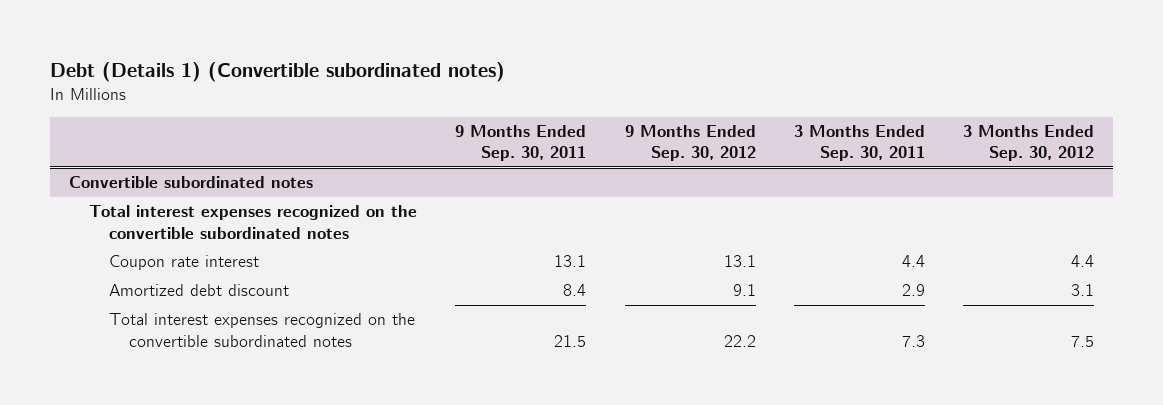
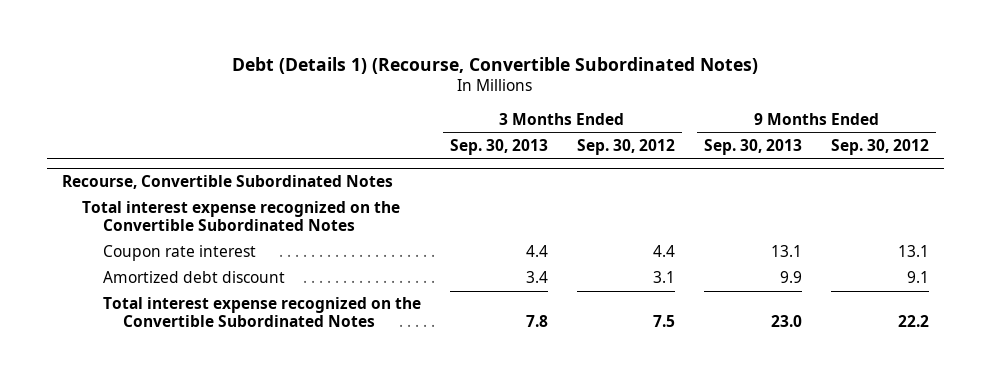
[49,61,505,82] Debt (Details 1) (Convertible subordinated notes) -> [232,56,759,74] Debt (Details 1) (Recourse, Convertible Subordinated Notes)
[455,125,587,162] 9 Months Ended Sep. 30, 2011 -> none
[793,125,925,162] 3 Months Ended Sep. 30, 2011 -> none
none -> [449,139,548,156] Sep. 30, 2013
none -> [704,139,803,156] Sep. 30, 2013
[69,176,314,189] Convertible subordinated notes -> [61,175,393,190] Recourse, Convertible Subordinated Notes
[89,205,418,239] Total interest expenses recognized on the convertible subordinated notes -> [82,201,401,232] Total interest expense recognized on the Convertible Subordinated Notes
[109,313,416,347] Total interest expenses recognized on the convertible subordinated notes -> [102,297,421,328] Total interest expense recognized on the Convertible Subordinated Notes

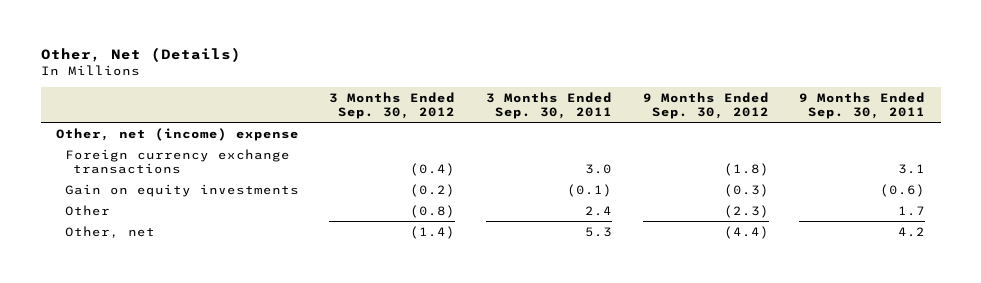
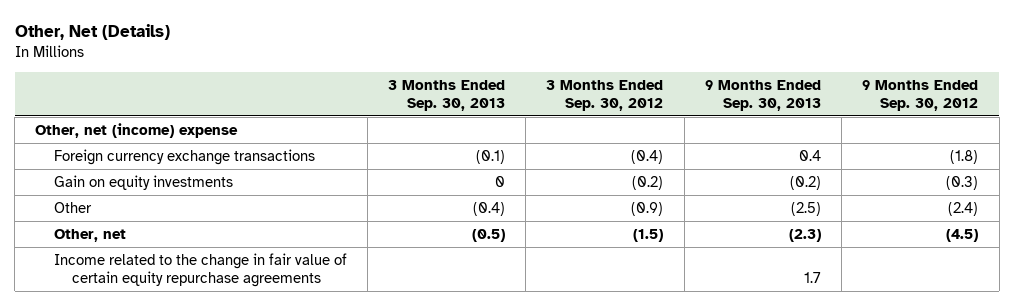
[486,91,613,119] 3 Months Ended Sep. 30, 2011 -> none
[799,91,926,119] 9 Months Ended Sep. 30, 2011 -> none
none -> [388,79,506,111] 3 Months Ended Sep. 30, 2013
none -> [704,79,821,111] 9 Months Ended Sep. 30, 2013
[410,204,456,218] (0.8) -> [631,201,664,216] (0.9)
[723,204,769,218] (2.3) -> [948,201,979,216] (2.4)
[410,225,456,239] (1.4) -> [633,228,664,242] (1.5)
[723,225,769,239] (4.4) -> [946,228,979,242] (4.5)
none -> [53,252,347,288] Income related to the change in fair value of certain equity repurchase agreements

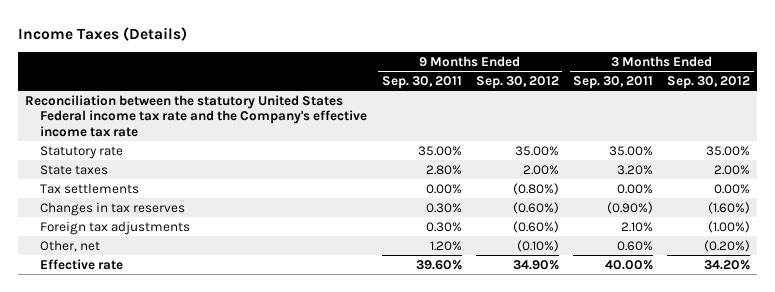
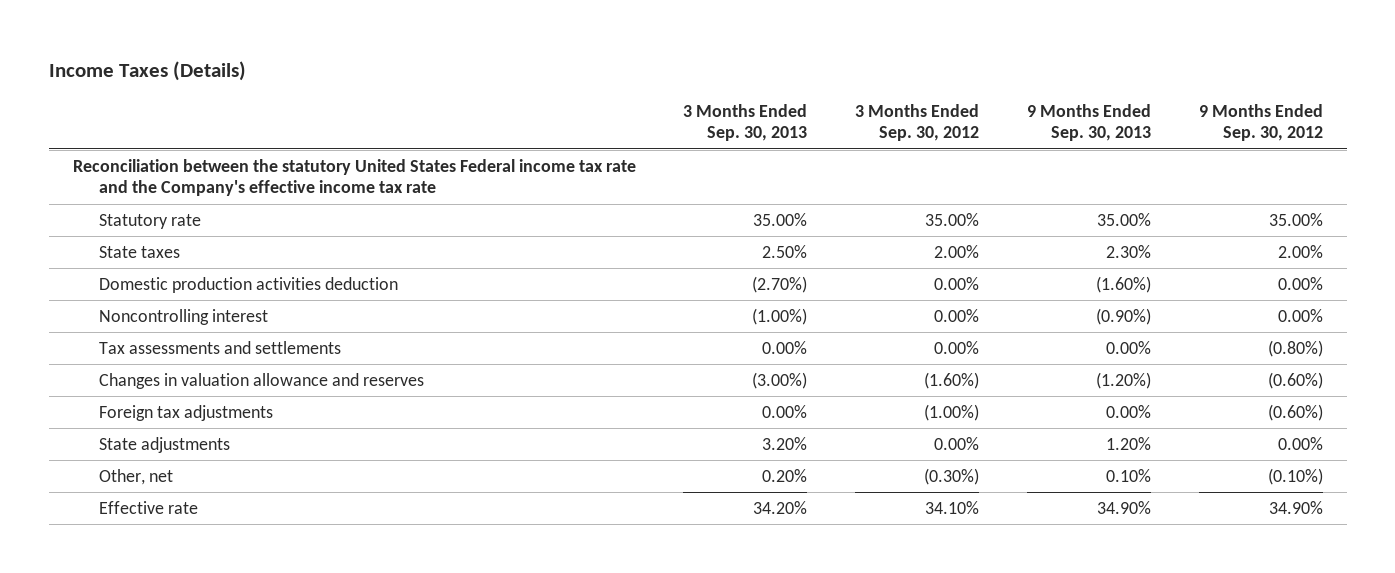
[381,75,462,89] Sep. 30, 2011 -> none
[573,75,654,89] Sep. 30, 2011 -> none
none -> [683,104,808,142] 3 Months Ended Sep. 30, 2013
none -> [1026,104,1151,142] 9 Months Ended Sep. 30, 2013
none -> [99,277,399,294] Domestic production activities deduction
none -> [99,309,269,326] Noncontrolling interest
[40,182,140,194] Tax settlements -> [99,341,342,355] Tax assessments and settlements
[40,201,186,216] Changes in tax reserves -> [99,373,425,390] Changes in valuation allowance and reserves
none -> [99,437,231,454] State adjustments
[704,239,751,252] (0.20%) -> [924,468,980,486] (0.30%)
[704,259,751,270] 34.20% -> [925,501,980,515] 34.10%

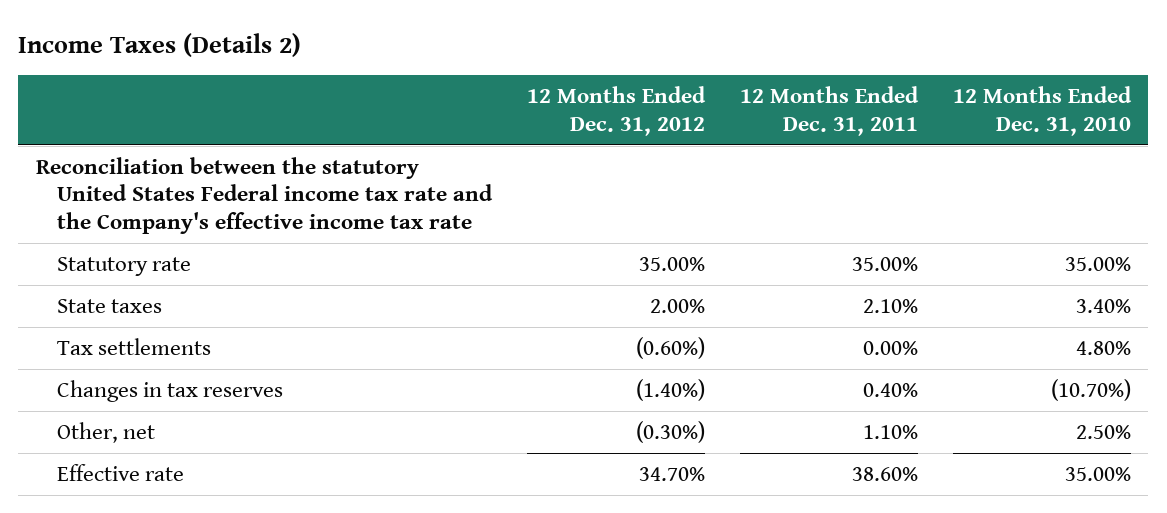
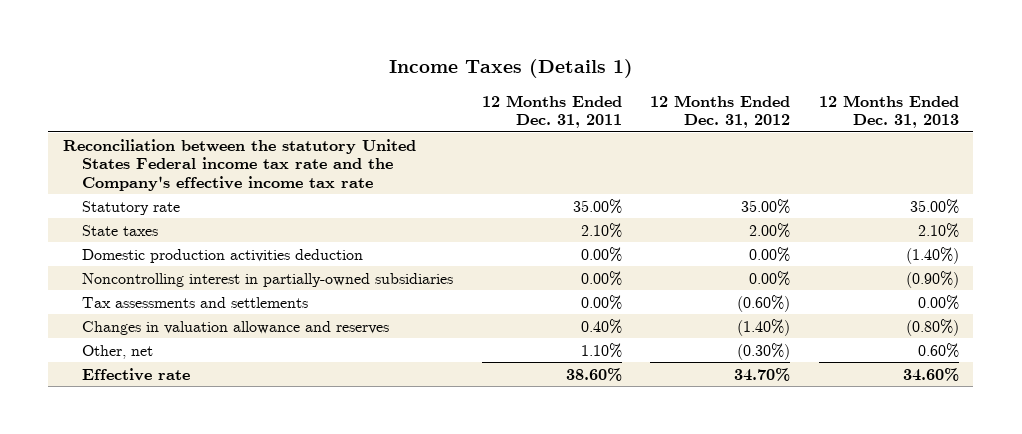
[18,32,302,57] Income Taxes (Details 2) -> [388,59,633,79] Income Taxes (Details 1)
[952,86,1132,136] 12 Months Ended Dec. 31, 2010 -> none
none -> [819,94,960,129] 12 Months Ended Dec. 31, 2013
none -> [82,248,364,263] Domestic production activities deduction
none -> [82,272,454,287] Noncontrolling interest in partially-owned subsidiaries
[56,338,211,356] Tax settlements -> [82,296,309,308] Tax assessments and settlements
[56,380,283,403] Changes in tax reserves -> [82,320,390,335] Changes in valuation allowance and reserves

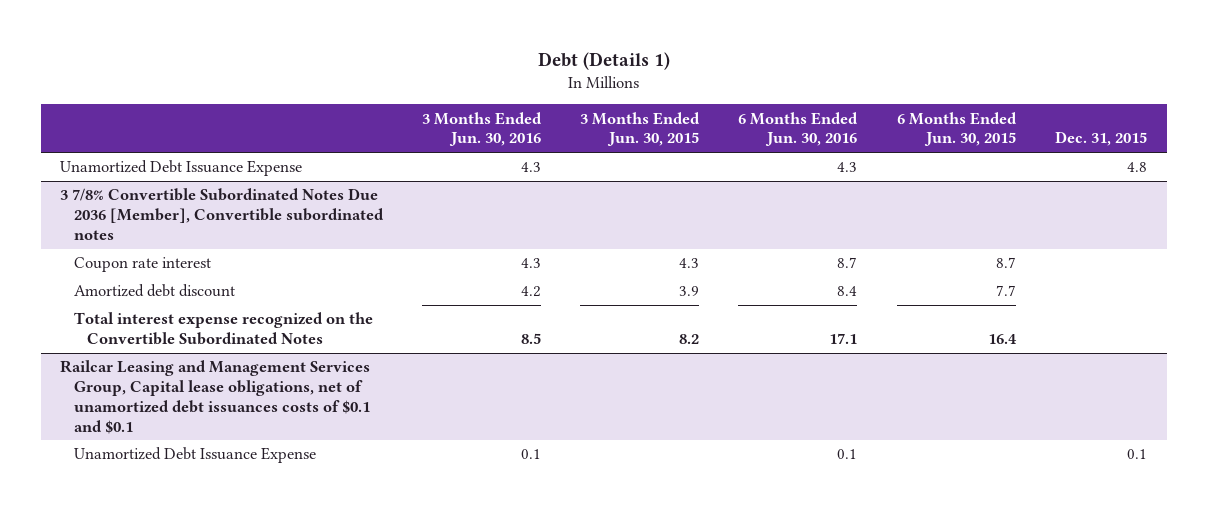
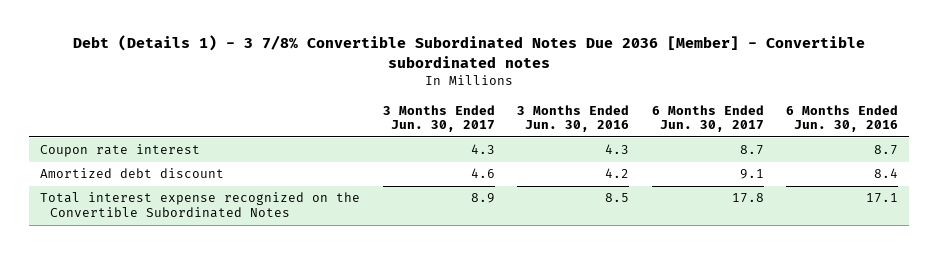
[537,51,670,70] Debt (Details 1) -> [73,35,866,69] Debt (Details 1) - 3 7/8% Convertible Subordinated Notes Due 2036 [Member] - Convertible subordinated notes
[580,111,701,147] 3 Months Ended Jun. 30, 2015 -> none
[896,111,1017,147] 6 Months Ended Jun. 30, 2015 -> none
[1054,131,1147,147] Dec. 31, 2015 -> none
none -> [382,104,495,133] 3 Months Ended Jun. 30, 2017
none -> [651,104,764,133] 6 Months Ended Jun. 30, 2017
[60,160,303,177] Unamortized Debt Issuance Expense -> none
[60,188,384,240] 3 7/8% Convertible Subordinated Notes Due 2036 [Member], Convertible subordinated notes -> none
[60,360,371,434] Railcar Leasing and Management Services Group, Capital lease obligations, net of unamortized debt issuances costs of $0.1 and $0.1 -> none
[73,447,316,464] Unamortized Debt Issuance Expense -> none

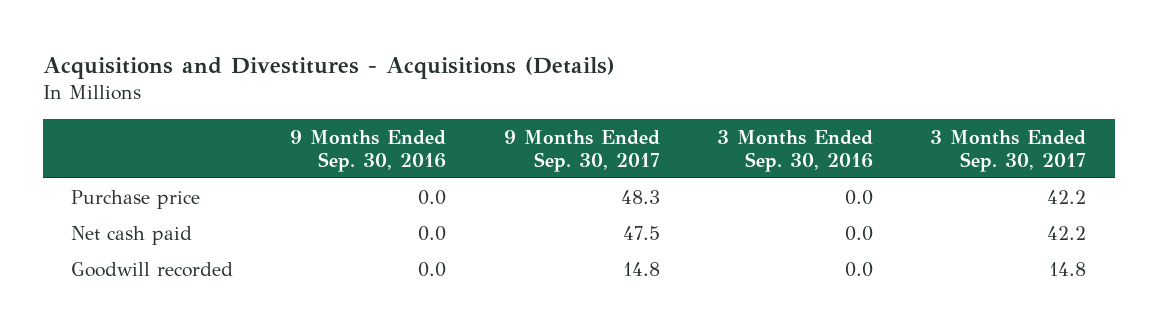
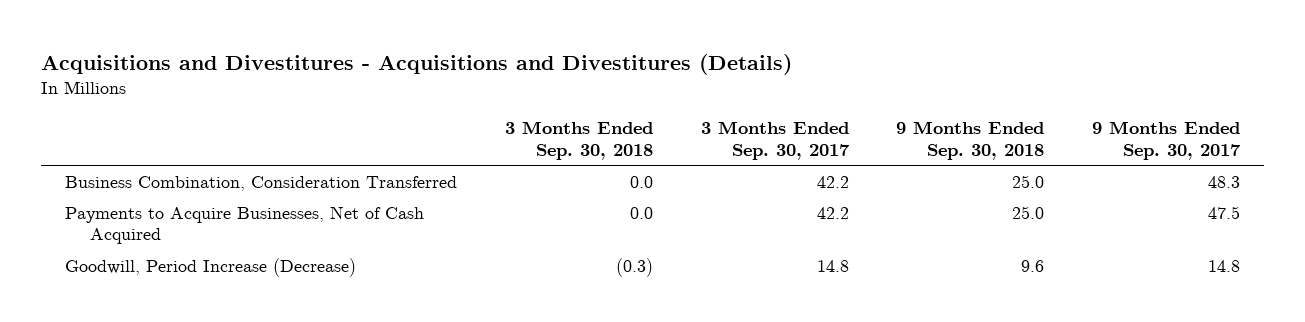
[42,56,615,79] Acquisitions and Divestitures - Acquisitions (Details) -> [41,53,793,75] Acquisitions and Divestitures - Acquisitions and Divestitures (Details)
[290,129,447,172] 9 Months Ended Sep. 30, 2016 -> none
[716,129,873,172] 3 Months Ended Sep. 30, 2016 -> none
none -> [504,121,653,160] 3 Months Ended Sep. 30, 2018
none -> [896,121,1045,160] 9 Months Ended Sep. 30, 2018
[71,189,201,209] Purchase price -> [65,175,458,191] Business Combination, Consideration Transferred
[71,225,193,245] Net cash paid -> [65,205,425,245] Payments to Acquire Businesses, Net of Cash Acquired
[71,261,234,277] Goodwill recorded -> [65,257,357,277] Goodwill, Period Increase (Decrease)

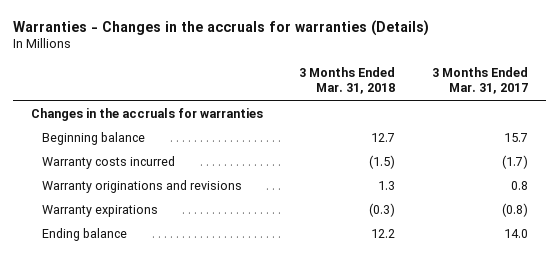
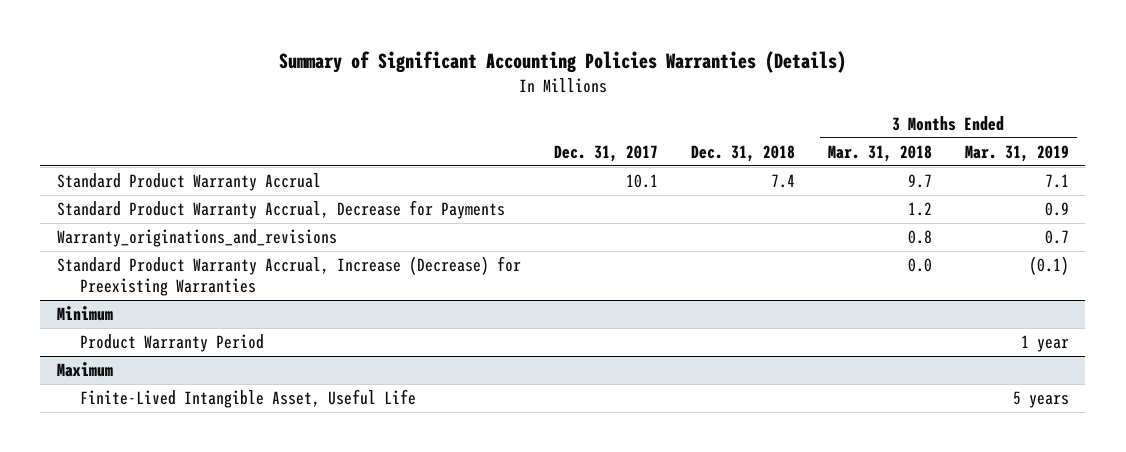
[12,19,429,36] Warranties - Changes in the accruals for warranties (Details) -> [278,50,846,73] Summary of Significant Accounting Policies Warranties (Details)
[431,67,528,95] 3 Months Ended Mar. 31, 2017 -> none
none -> [553,144,658,162] Dec. 31, 2017
none -> [690,144,795,162] Dec. 31, 2018
none -> [964,144,1069,162] Mar. 31, 2019
[30,107,263,121] Changes in the accruals for warranties -> none
[42,131,146,145] Beginning balance -> none
[42,155,176,169] Warranty costs incurred -> none
[42,204,159,217] Warranty expirations -> none
[42,227,128,241] Ending balance -> none
none -> [56,173,321,192] Standard Product Warranty Accrual
none -> [56,200,505,220] Standard Product Warranty Accrual, Decrease for Payments
[42,179,243,193] Warranty originations and revisions -> [56,229,337,248] Warranty_originations_and_revisions
[378,180,396,190] 1.3 -> [907,230,932,245] 0.8
none -> [56,256,521,297] Standard Product Warranty Accrual, Increase (Decrease) for Preexisting Warranties
none -> [56,306,113,322] Minimum
none -> [80,334,265,353] Product Warranty Period
none -> [56,362,113,378] Maximum
none -> [80,389,417,409] Finite-Lived Intangible Asset, Useful Life

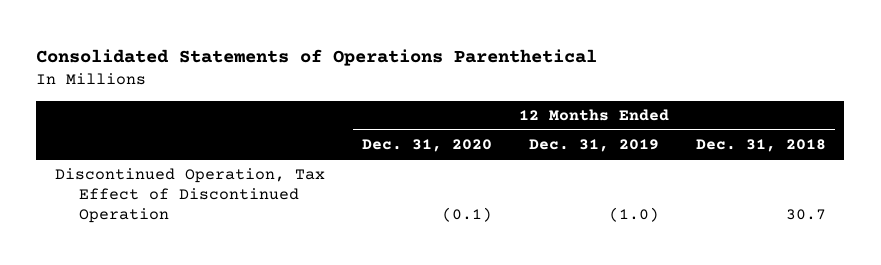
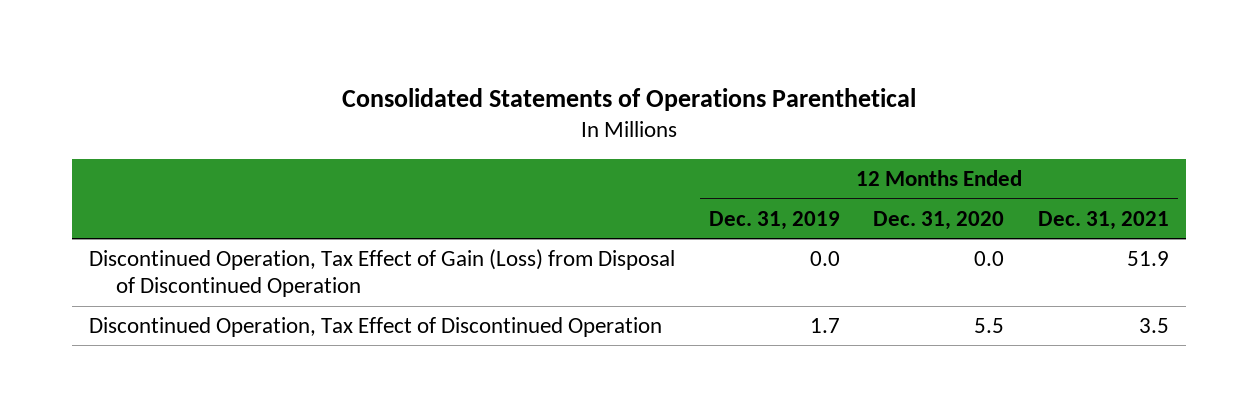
[695,139,826,153] Dec. 31, 2018 -> none
none -> [1038,210,1170,230] Dec. 31, 2021
none -> [88,248,675,298] Discontinued Operation, Tax Effect of Gain (Loss) from Disposal of Discontinued Operation
[441,207,492,223] (0.1) -> [974,317,1005,333] 5.5
[608,207,659,223] (1.0) -> [809,317,840,333] 1.7

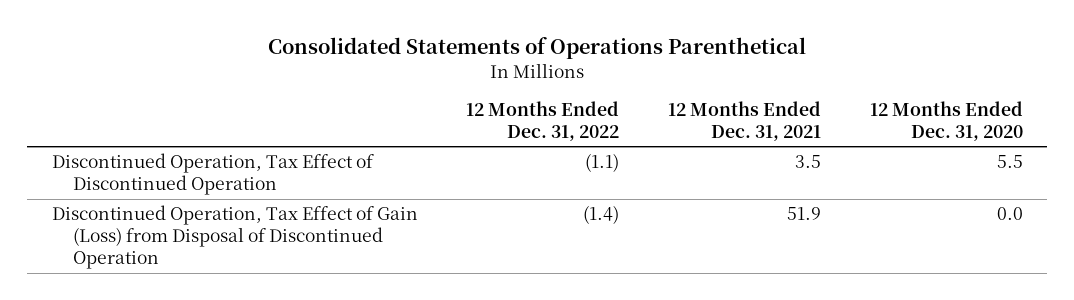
[708,210,840,230] Dec. 31, 2019 -> none
none -> [466,100,620,142] 12 Months Ended Dec. 31, 2022
[88,248,675,298] Discontinued Operation, Tax Effect of Gain (Loss) from Disposal of Discontinued Operation -> [51,204,418,270] Discontinued Operation, Tax Effect of Gain (Loss) from Disposal of Discontinued Operation

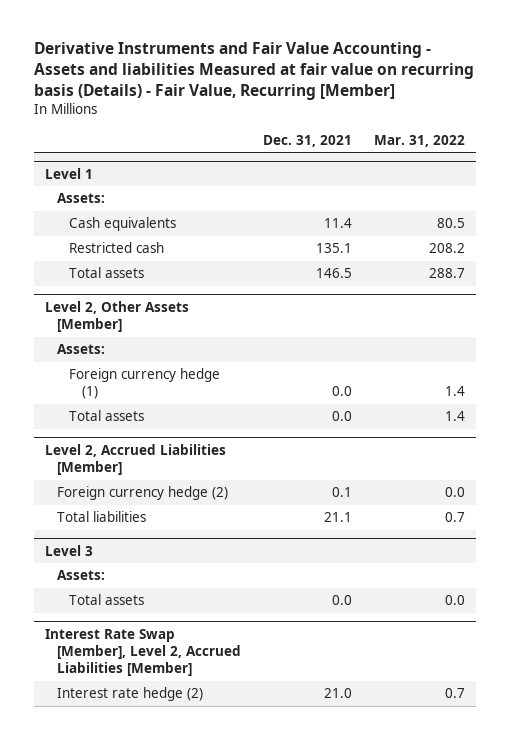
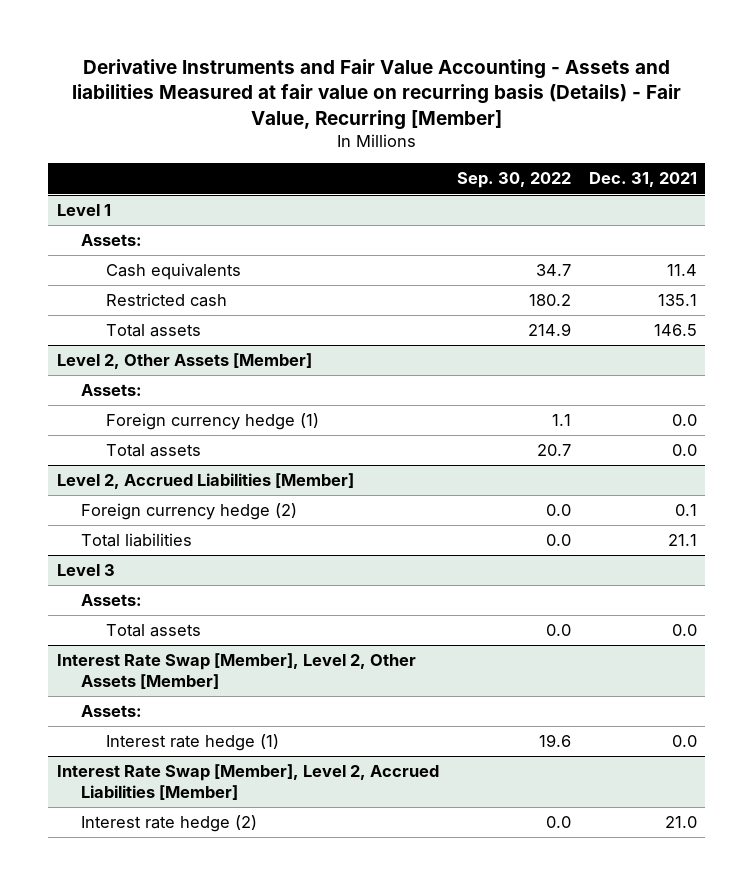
[373,134,465,147] Mar. 31, 2022 -> none
none -> [456,172,571,189] Sep. 30, 2022
none -> [57,653,417,689] Interest Rate Swap [Member], Level 2, Other Assets [Member]
none -> [81,705,143,718] Assets:
none -> [105,734,279,752] Interest rate hedge (1)

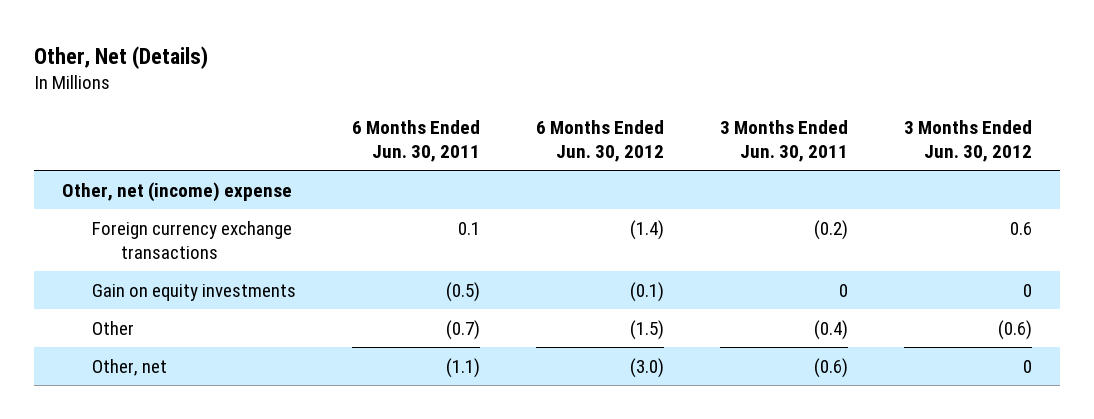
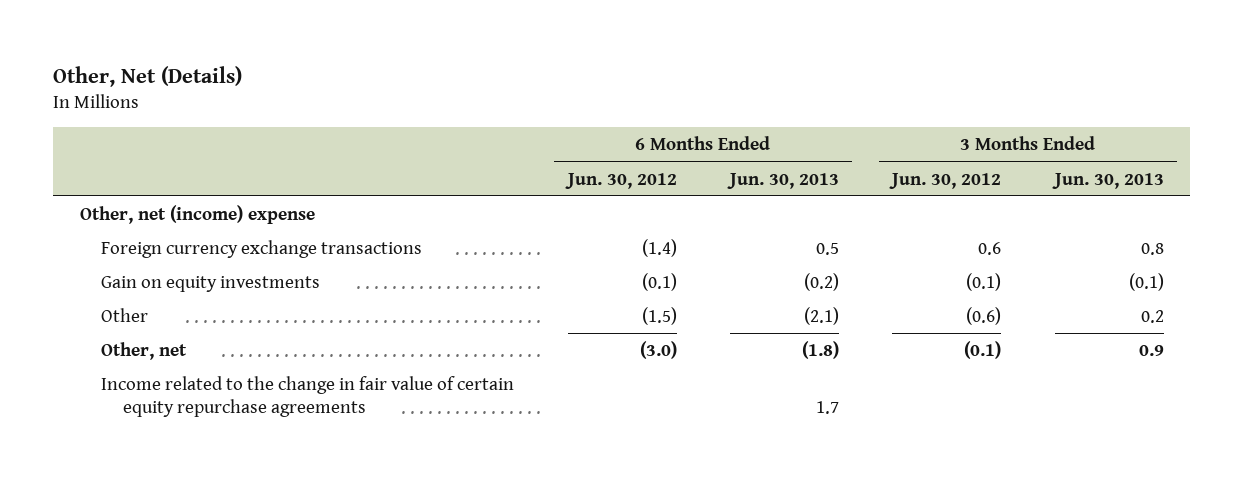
[351,120,480,163] 6 Months Ended Jun. 30, 2011 -> none
[720,120,849,163] 3 Months Ended Jun. 30, 2011 -> none
none -> [726,172,839,189] Jun. 30, 2013
none -> [1051,172,1164,189] Jun. 30, 2013
[1023,283,1033,297] 0 -> [966,273,1002,292] (0.1)
[1023,359,1033,373] 0 -> [964,341,1002,360] (0.1)
none -> [101,376,515,417] Income related to the change in fair value of certain equity repurchase agreements

